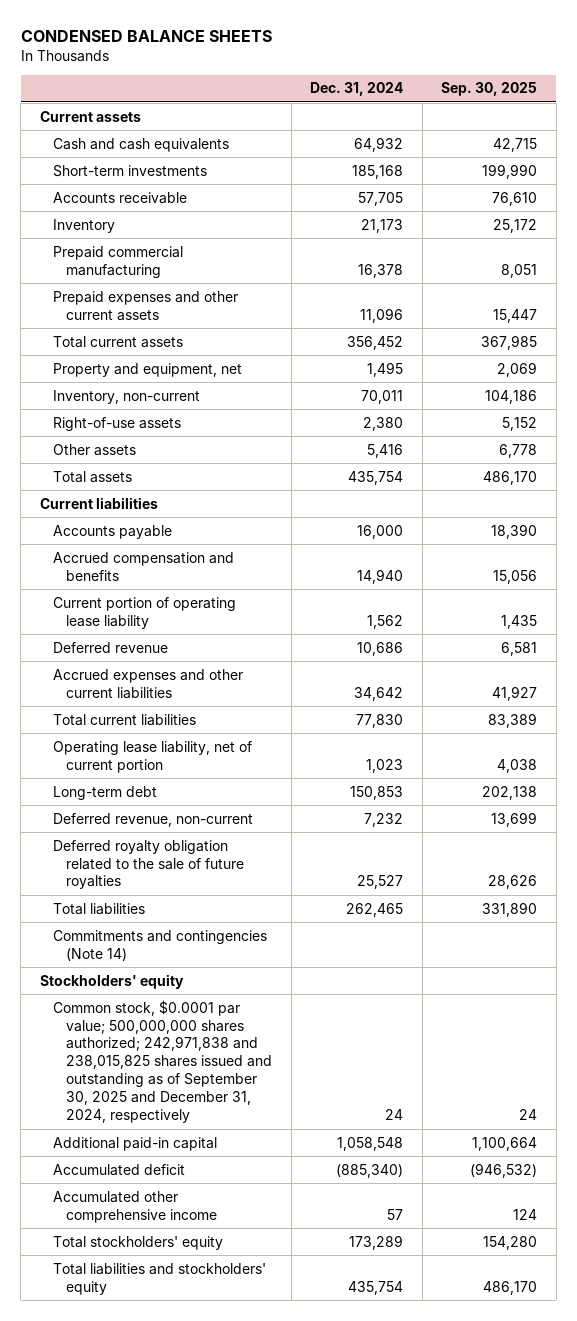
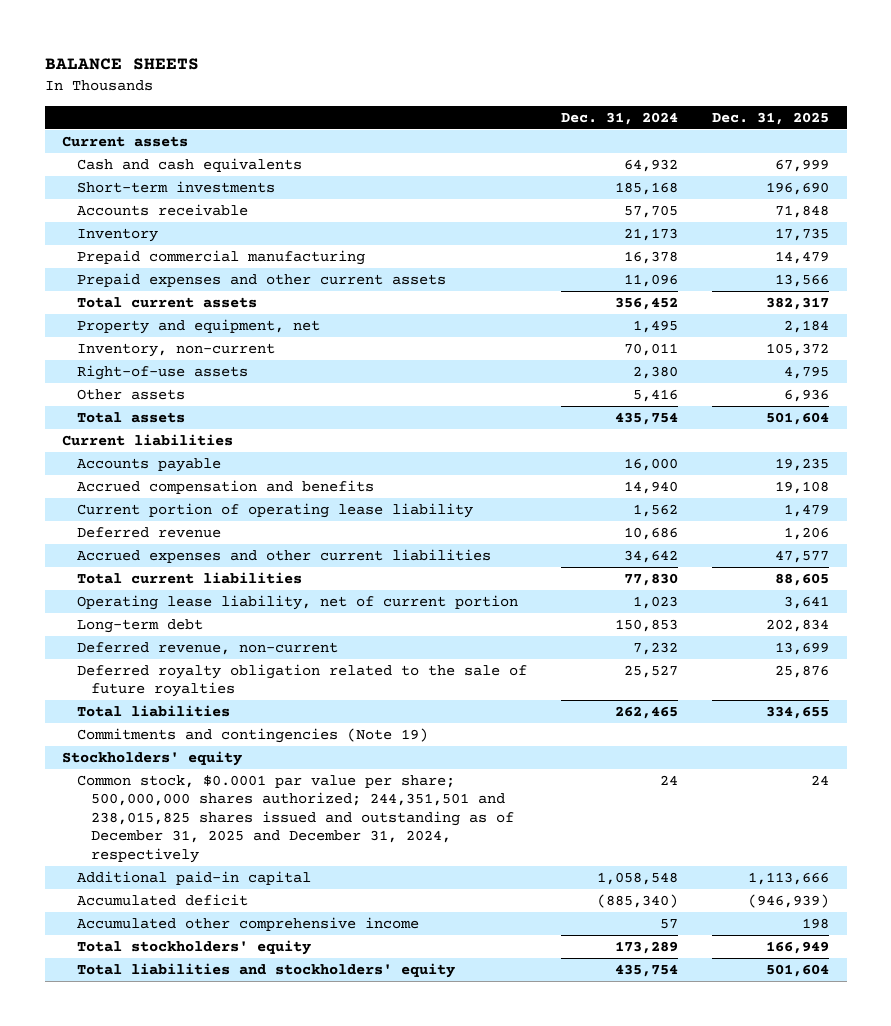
[20,30,272,43] CONDENSED BALANCE SHEETS -> [44,57,199,70] BALANCE SHEETS
[441,82,538,97] Sep. 30, 2025 -> none
none -> [712,111,830,125] Dec. 31, 2025
[52,929,267,961] Commitments and contingencies (Note 14) -> [76,728,428,744] Commitments and contingencies (Note 19)
[52,999,272,1124] Common stock, $0.0001 par value; 500,000,000 shares authorized; 242,971,838 and 238,015,825 shares issued and outstanding as of September 30, 2025 and December 31, 2024, respectively -> [76,775,515,863] Common stock, $0.0001 par value per share; 500,000,000 shares authorized; 244,351,501 and 238,015,825 shares issued and outstanding as of December 31, 2025 and December 31, 2024, respectively

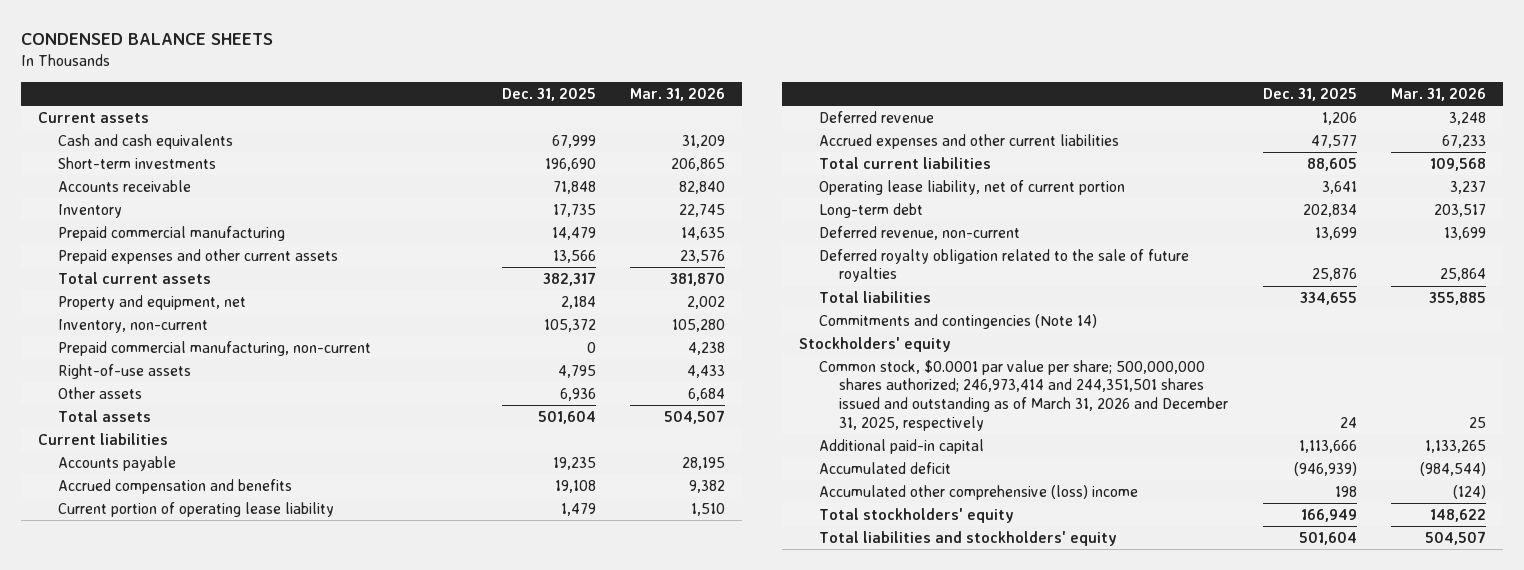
[44,57,199,70] BALANCE SHEETS -> [20,33,273,46] CONDENSED BALANCE SHEETS
[561,111,679,125] Dec. 31, 2024 -> none
none -> [630,88,726,102] Mar. 31, 2026
none -> [58,340,372,356] Prepaid commercial manufacturing, non-current
[76,728,428,744] Commitments and contingencies (Note 19) -> [819,313,1098,329] Commitments and contingencies (Note 14)
[76,775,515,863] Common stock, $0.0001 par value per share; 500,000,000 shares authorized; 244,351,501 and 238,015,825 shares issued and outstanding as of December 31, 2025 and December 31, 2024, respectively -> [819,359,1229,431] Common stock, $0.0001 par value per share; 500,000,000 shares authorized; 246,973,414 and 244,351,501 shares issued and outstanding as of March 31, 2026 and December 31, 2025, respectively
[76,917,419,932] Accumulated other comprehensive income -> [819,484,1139,500] Accumulated other comprehensive (loss) income

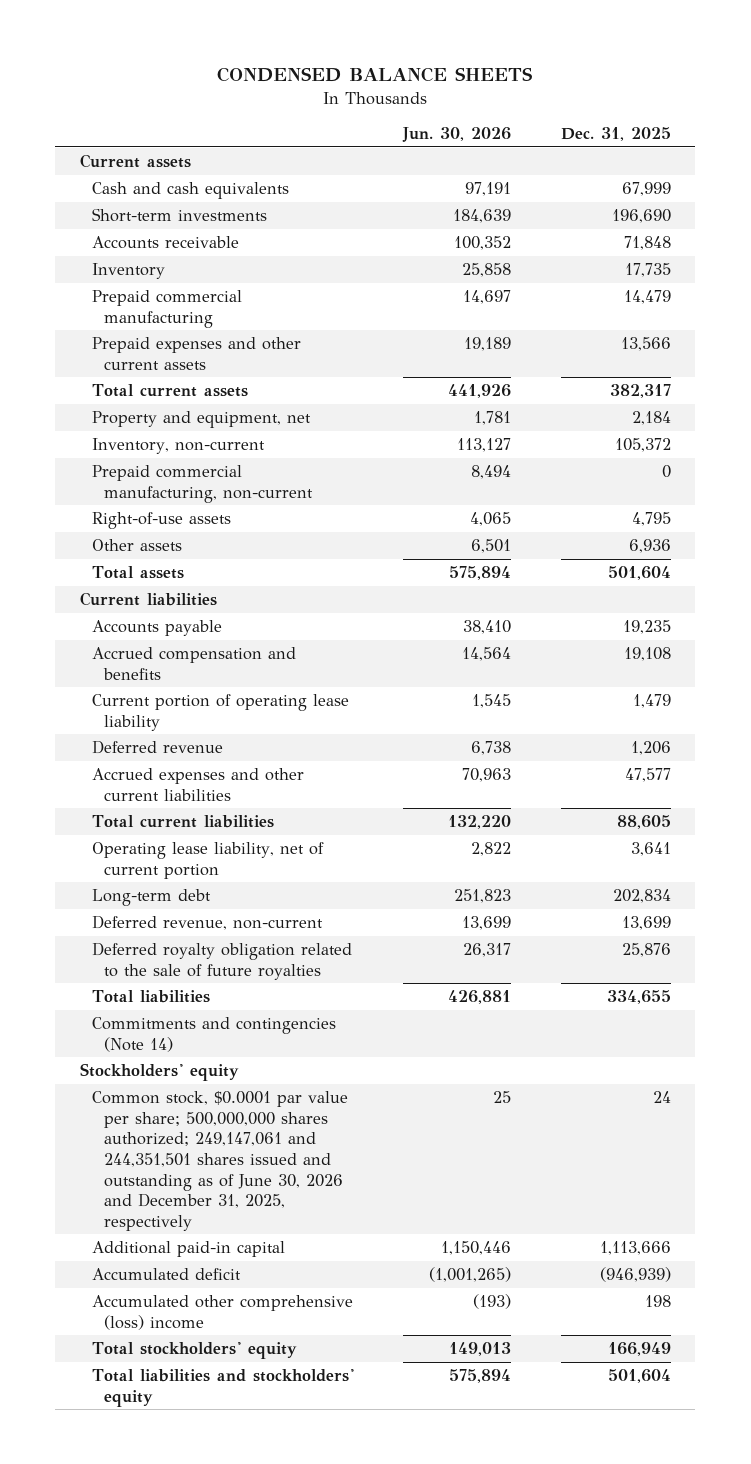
[630,88,726,102] Mar. 31, 2026 -> none
none -> [402,127,512,143] Jun. 30, 2026
[819,359,1229,431] Common stock, $0.0001 par value per share; 500,000,000 shares authorized; 246,973,414 and 244,351,501 shares issued and outstanding as of March 31, 2026 and December 31, 2025, respectively -> [92,1091,349,1231] Common stock, $0.0001 par value per share; 500,000,000 shares authorized; 249,147,061 and 244,351,501 shares issued and outstanding as of June 30, 2026 and December 31, 2025, respectively

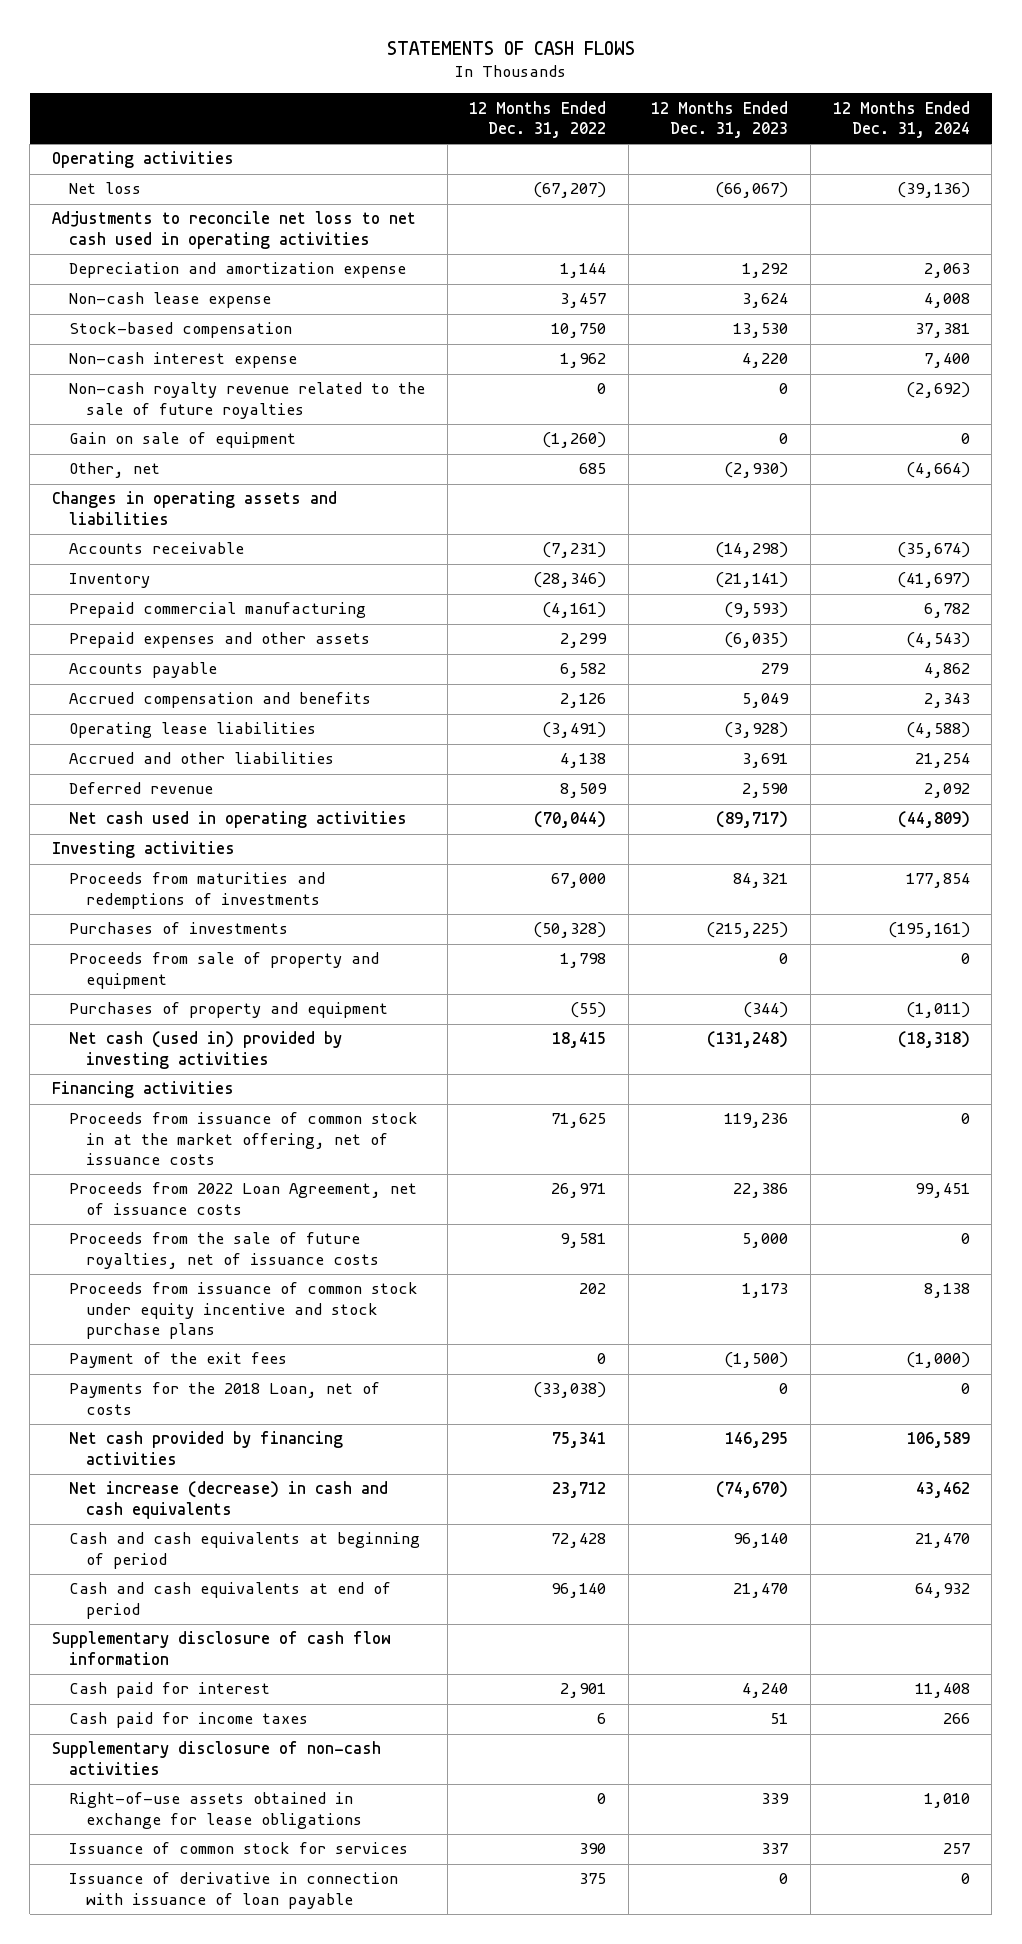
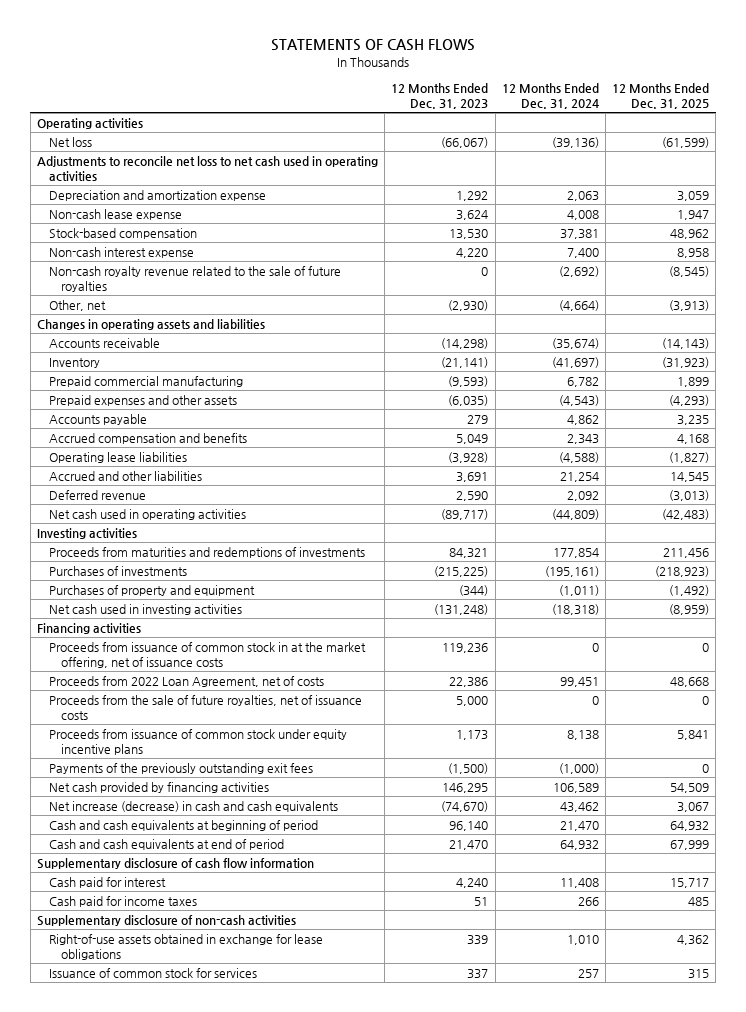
[469,100,607,138] 12 Months Ended Dec. 31, 2022 -> none
none -> [612,82,710,109] 12 Months Ended Dec. 31, 2025
[68,432,296,449] Gain on sale of equipment -> none
[68,952,379,989] Proceeds from sale of property and equipment -> none
[68,1031,342,1069] Net cash (used in) provided by investing activities -> [49,603,243,615] Net cash used in investing activities
[68,1182,417,1215] Proceeds from 2022 Loan Agreement, net of issuance costs -> [49,675,325,687] Proceeds from 2022 Loan Agreement, net of costs
[68,1382,380,1415] Payments for the 2018 Loan, net of costs -> none
[68,1282,418,1340] Proceeds from issuance of common stock under equity incentive and stock purchase plans -> [49,728,348,755] Proceeds from issuance of common stock under equity incentive plans
[68,1352,287,1369] Payment of the exit fees -> [49,762,314,774] Payments of the previously outstanding exit fees
[68,1872,398,1909] Issuance of derivative in connection with issuance of loan payable -> none

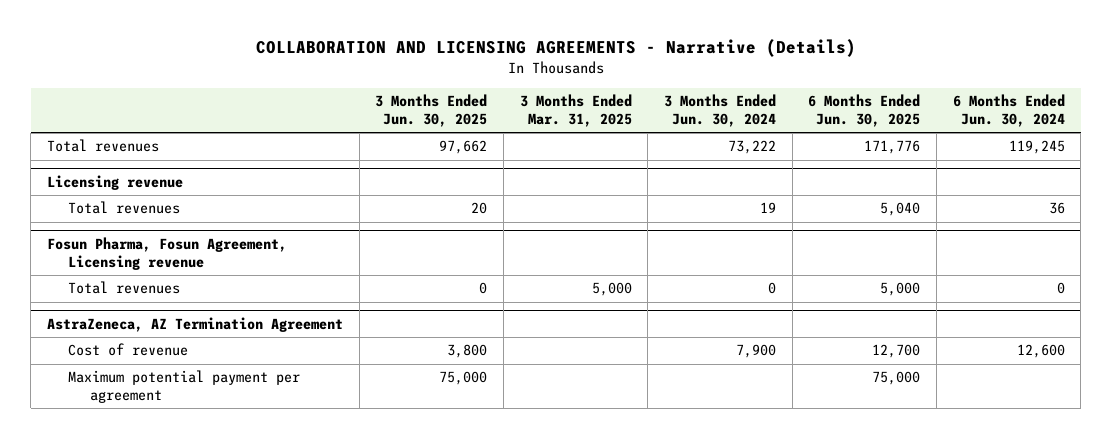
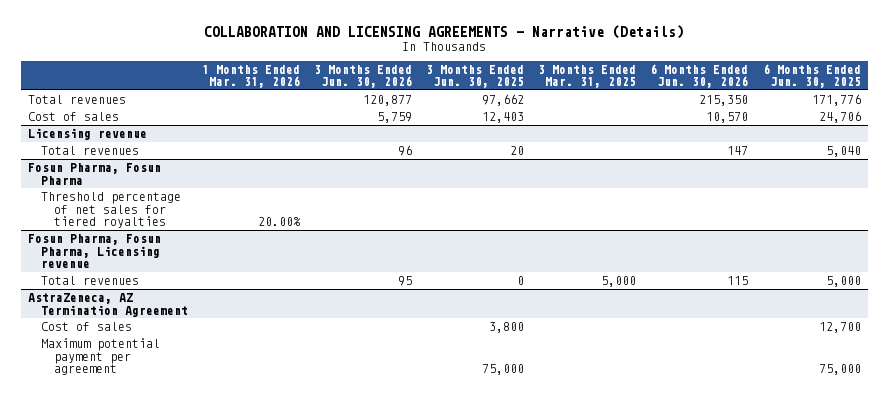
[663,94,776,127] 3 Months Ended Jun. 30, 2024 -> none
[952,94,1065,127] 6 Months Ended Jun. 30, 2024 -> none
none -> [202,64,301,89] 1 Months Ended Mar. 31, 2026
none -> [314,64,413,89] 3 Months Ended Jun. 30, 2026
none -> [650,63,749,89] 6 Months Ended Jun. 30, 2026
none -> [28,112,120,122] Cost of sales
none -> [28,163,162,185] Fosun Pharma, Fosun Pharma
none -> [40,192,181,229] Threshold percentage of net sales for tiered royalties
[46,237,287,271] Fosun Pharma, Fosun Agreement, Licensing revenue -> [28,234,162,269] Fosun Pharma, Fosun Pharma, Licensing revenue
[68,343,189,357] Cost of revenue -> [40,322,132,332] Cost of sales

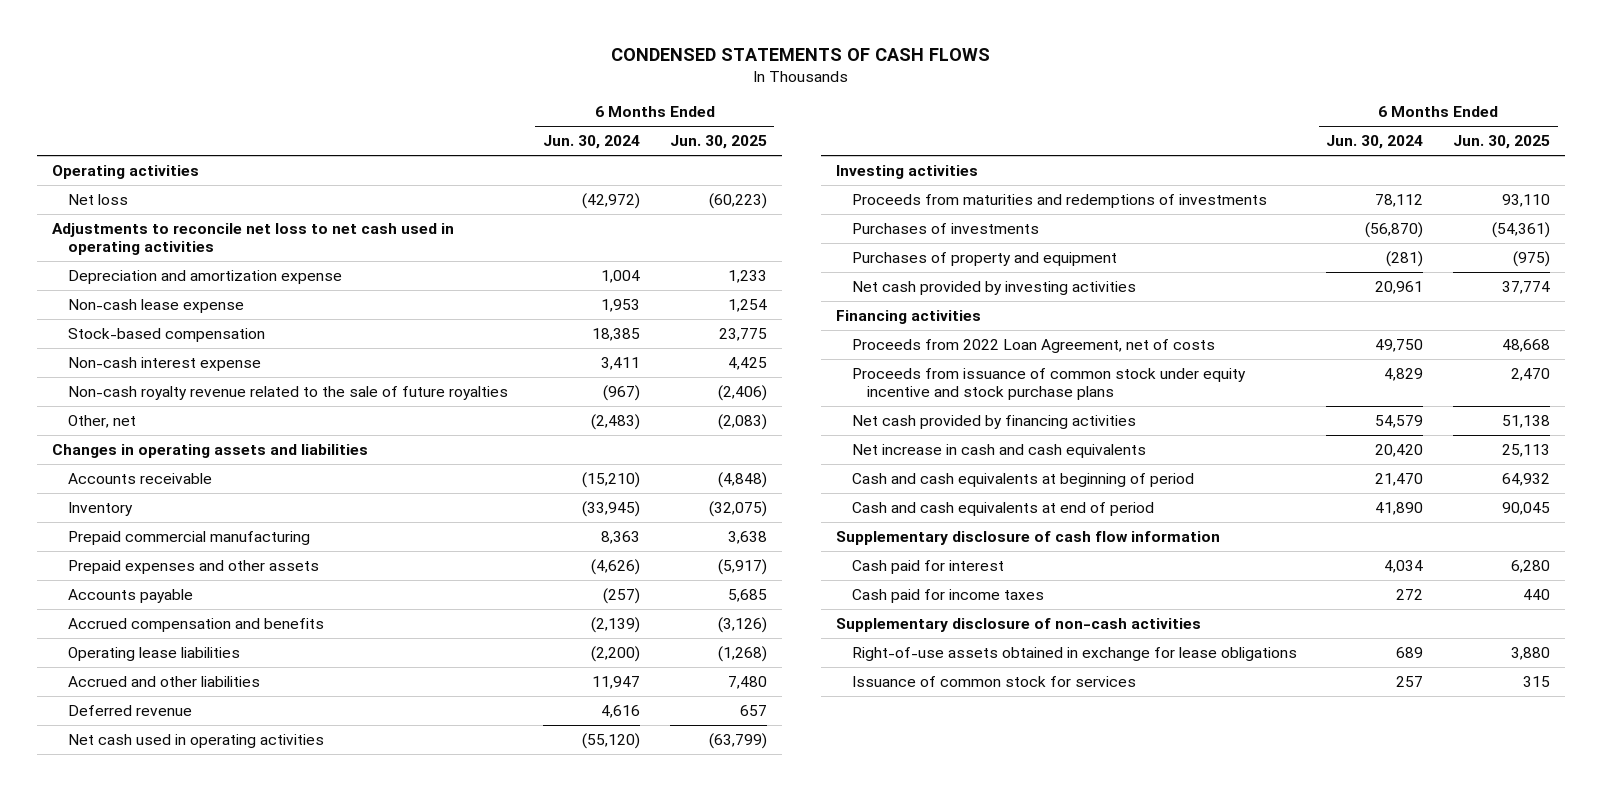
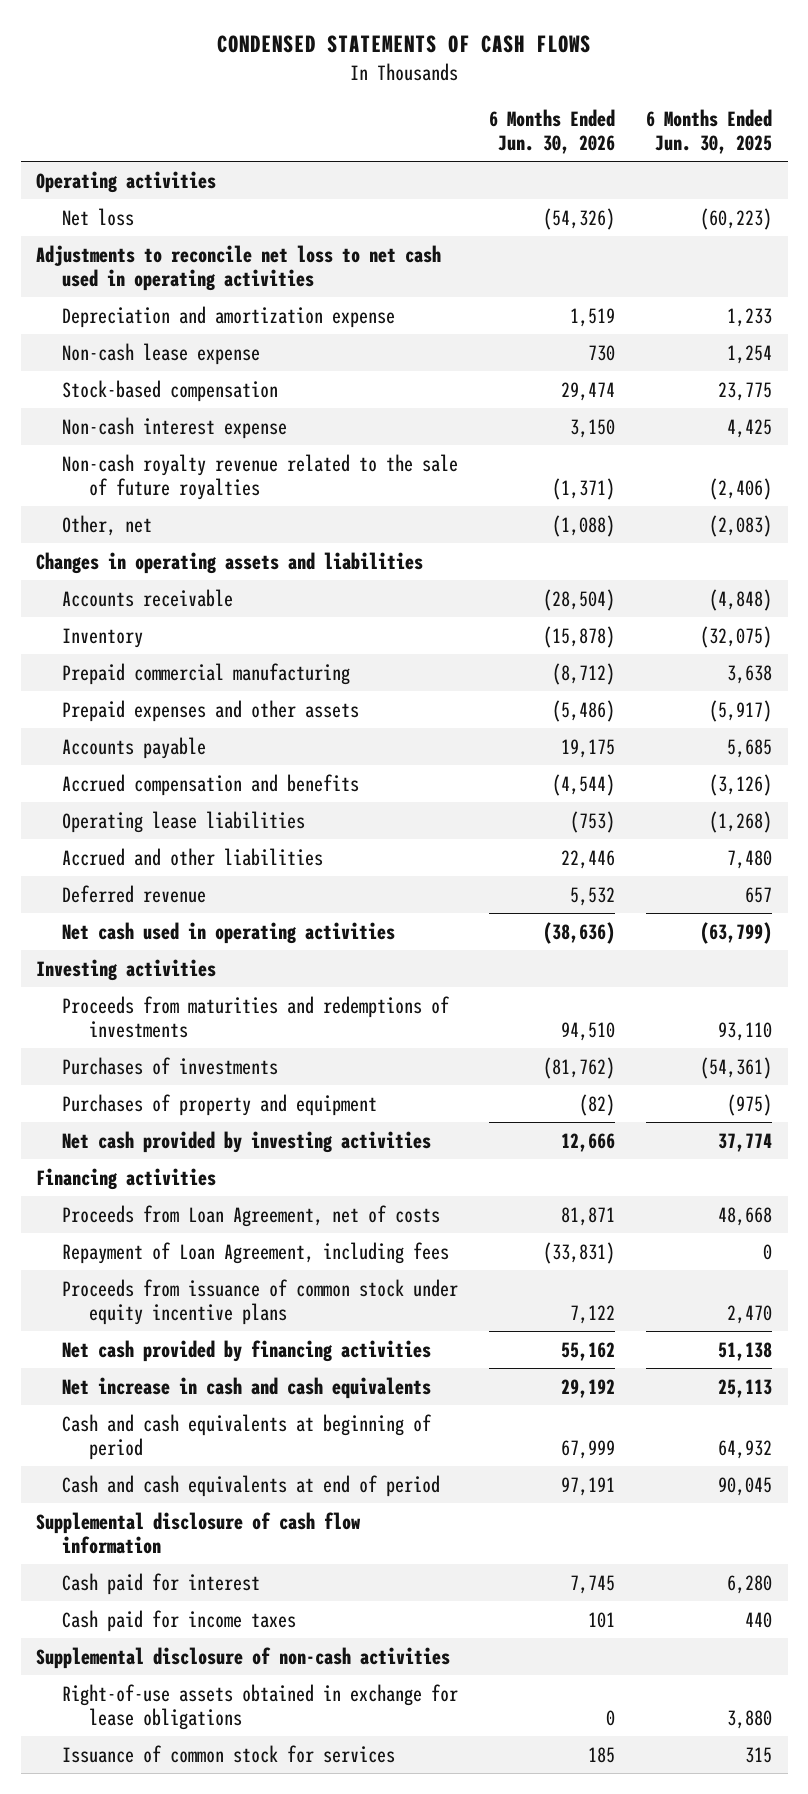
[542,135,640,150] Jun. 30, 2024 -> none
none -> [489,108,616,154] 6 Months Ended Jun. 30, 2026
[851,338,1215,353] Proceeds from 2022 Loan Agreement, net of costs -> [62,1204,441,1227] Proceeds from Loan Agreement, net of costs
none -> [62,1241,450,1264] Repayment of Loan Agreement, including fees
[851,367,1246,400] Proceeds from issuance of common stock under equity incentive and stock purchase plans -> [62,1278,459,1325] Proceeds from issuance of common stock under equity incentive plans
[835,530,1220,545] Supplementary disclosure of cash flow information -> [36,1511,362,1554] Supplemental disclosure of cash flow information
[835,617,1201,632] Supplementary disclosure of non-cash activities -> [36,1646,451,1669] Supplemental disclosure of non-cash activities

